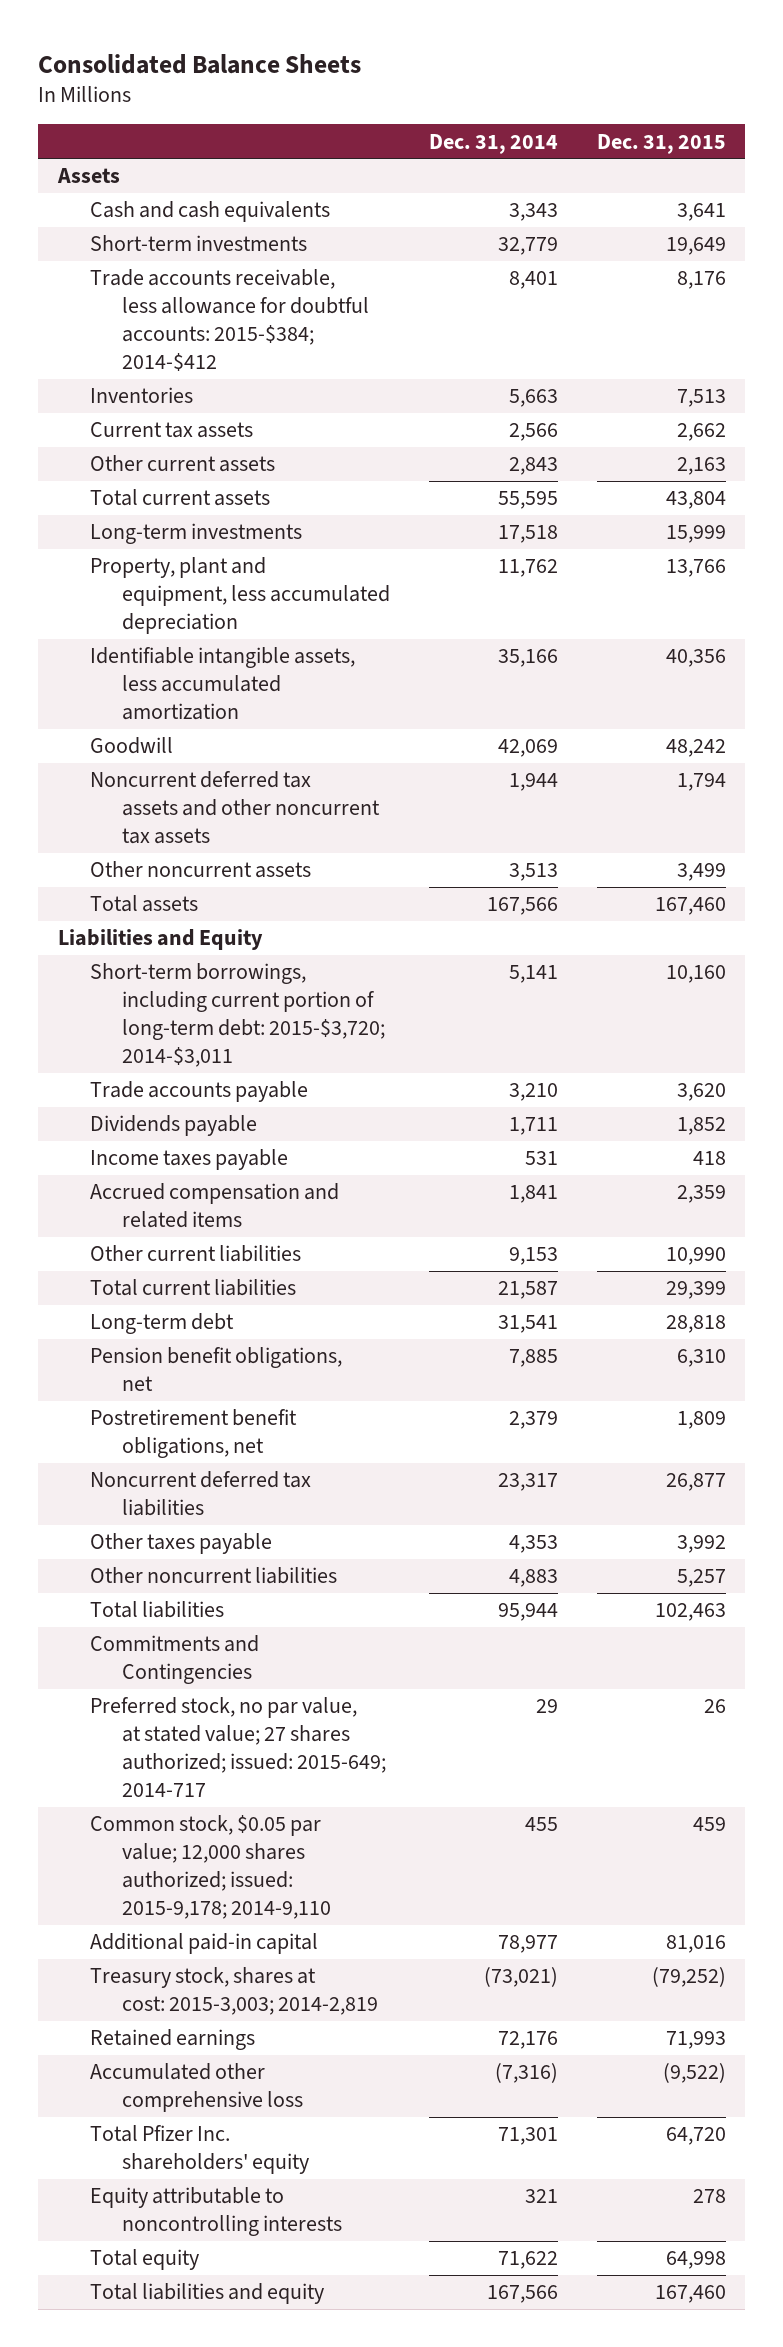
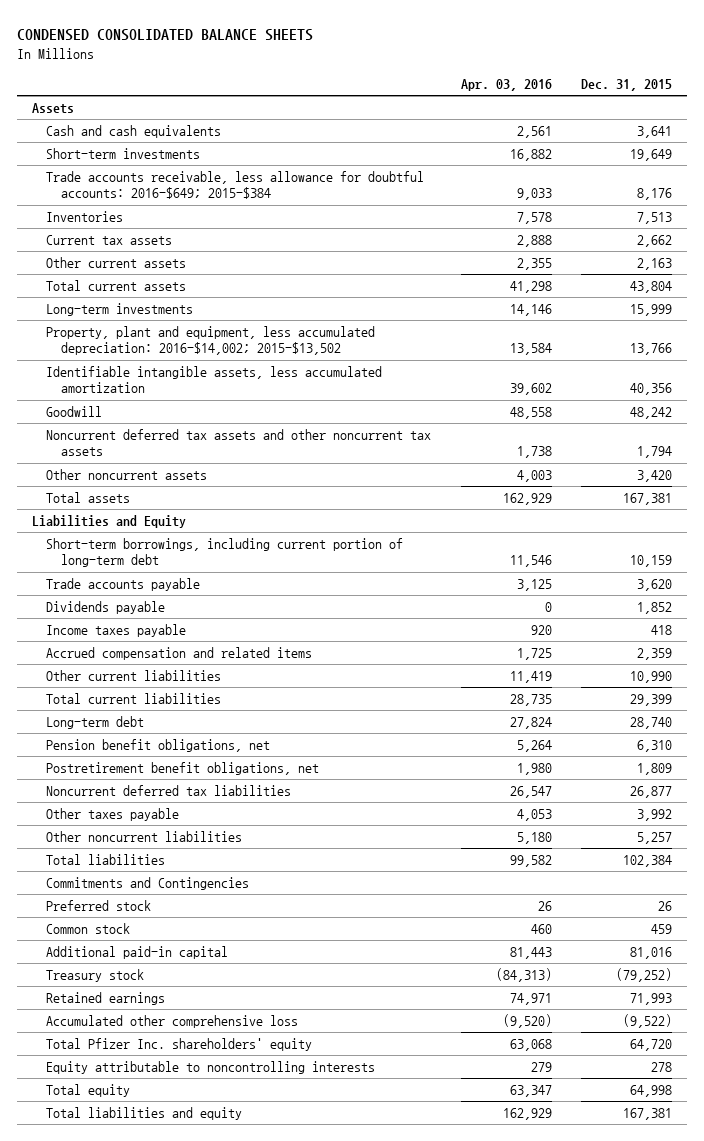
[38,53,362,74] Consolidated Balance Sheets -> [16,28,313,41] CONDENSED CONSOLIDATED BALANCE SHEETS
[428,133,558,154] Dec. 31, 2014 -> none
none -> [460,79,552,92] Apr. 03, 2016
[89,269,370,372] Trade accounts receivable, less allowance for doubtful accounts: 2015-$384; 2014-$412 -> [46,171,425,200] Trade accounts receivable, less allowance for doubtful accounts: 2016-$649; 2015-$384
[89,557,391,635] Property, plant and equipment, less accumulated depreciation -> [46,326,376,356] Property, plant and equipment, less accumulated depreciation: 2016-$14,002; 2015-$13,502
[676,863,726,882] 3,499 -> [637,470,673,483] 3,420
[654,897,726,916] 167,460 -> [623,493,673,506] 167,381
[89,963,386,1068] Short-term borrowings, including current portion of long-term debt: 2015-$3,720; 2014-$3,011 -> [46,538,404,568] Short-term borrowings, including current portion of long-term debt
[665,965,726,984] 10,160 -> [630,555,673,568] 10,159
[665,1315,726,1334] 28,818 -> [630,717,673,730] 28,740
[654,1603,726,1622] 102,463 -> [623,855,673,868] 102,384
[89,1697,387,1798] Preferred stock, no par value, at stated value; 27 shares authorized; issued: 2015-649; 2014-717 -> [46,900,152,912] Preferred stock
[89,1815,332,1920] Common stock, $0.05 par value; 12,000 shares authorized; issued: 2015-9,178; 2014-9,110 -> [46,923,131,935] Common stock
[89,1967,379,2016] Treasury stock, shares at cost: 2015-3,003; 2014-2,819 -> [46,969,145,983] Treasury stock
[654,2285,726,2304] 167,460 -> [623,1108,673,1121] 167,381

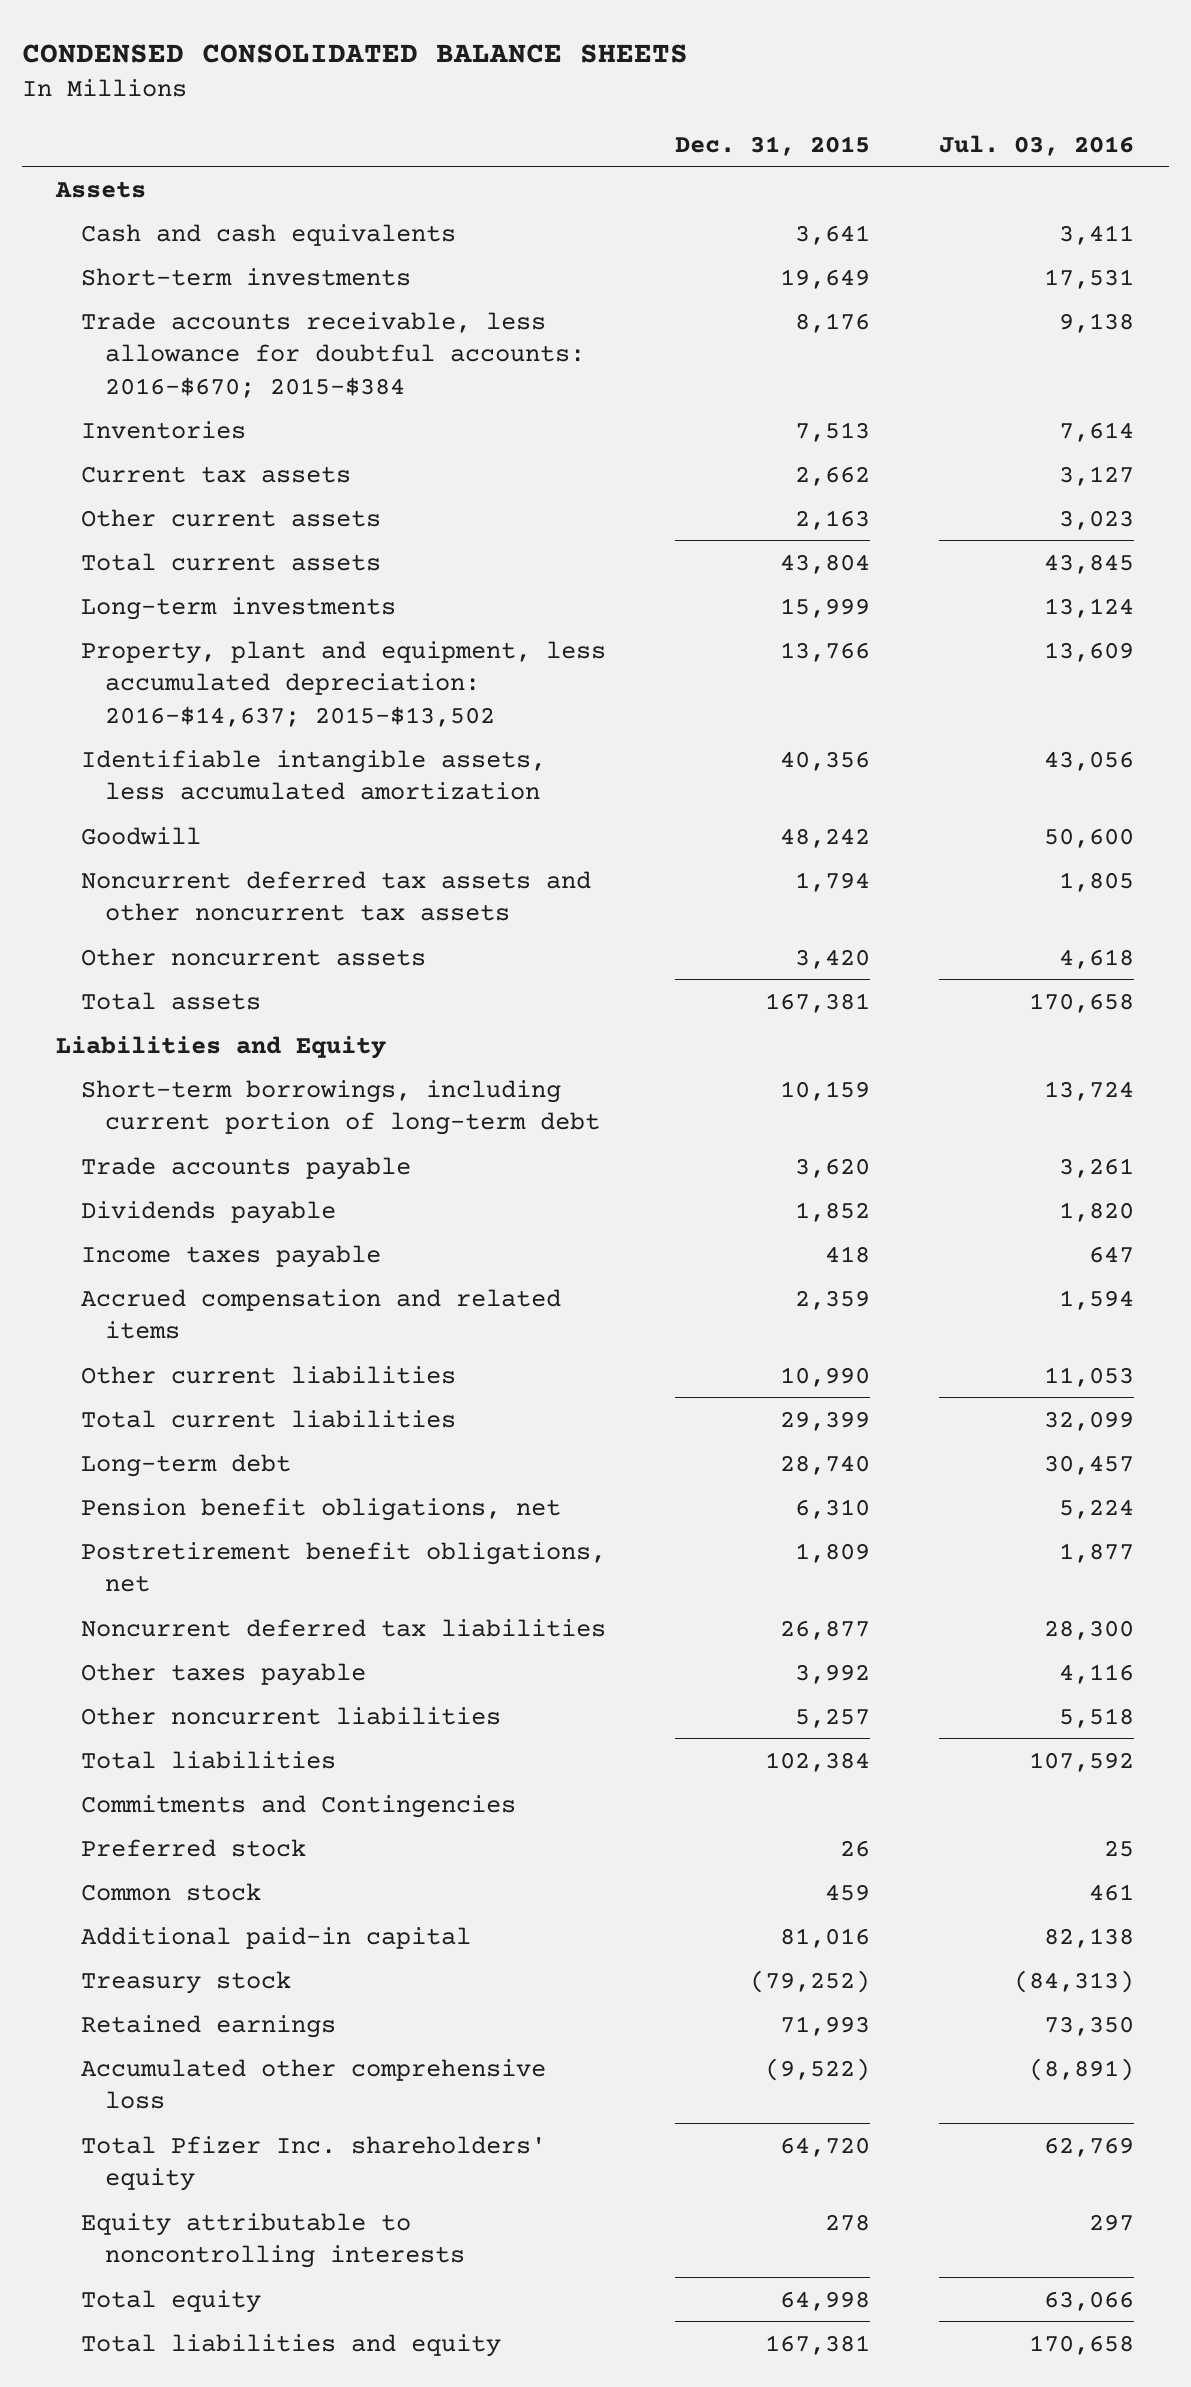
[460,79,552,92] Apr. 03, 2016 -> none
none -> [939,134,1135,156] Jul. 03, 2016
[46,171,425,200] Trade accounts receivable, less allowance for doubtful accounts: 2016-$649; 2015-$384 -> [80,311,586,398] Trade accounts receivable, less allowance for doubtful accounts: 2016-$670; 2015-$384
[46,326,376,356] Property, plant and equipment, less accumulated depreciation: 2016-$14,002; 2015-$13,502 -> [80,640,606,727] Property, plant and equipment, less accumulated depreciation: 2016-$14,637; 2015-$13,502

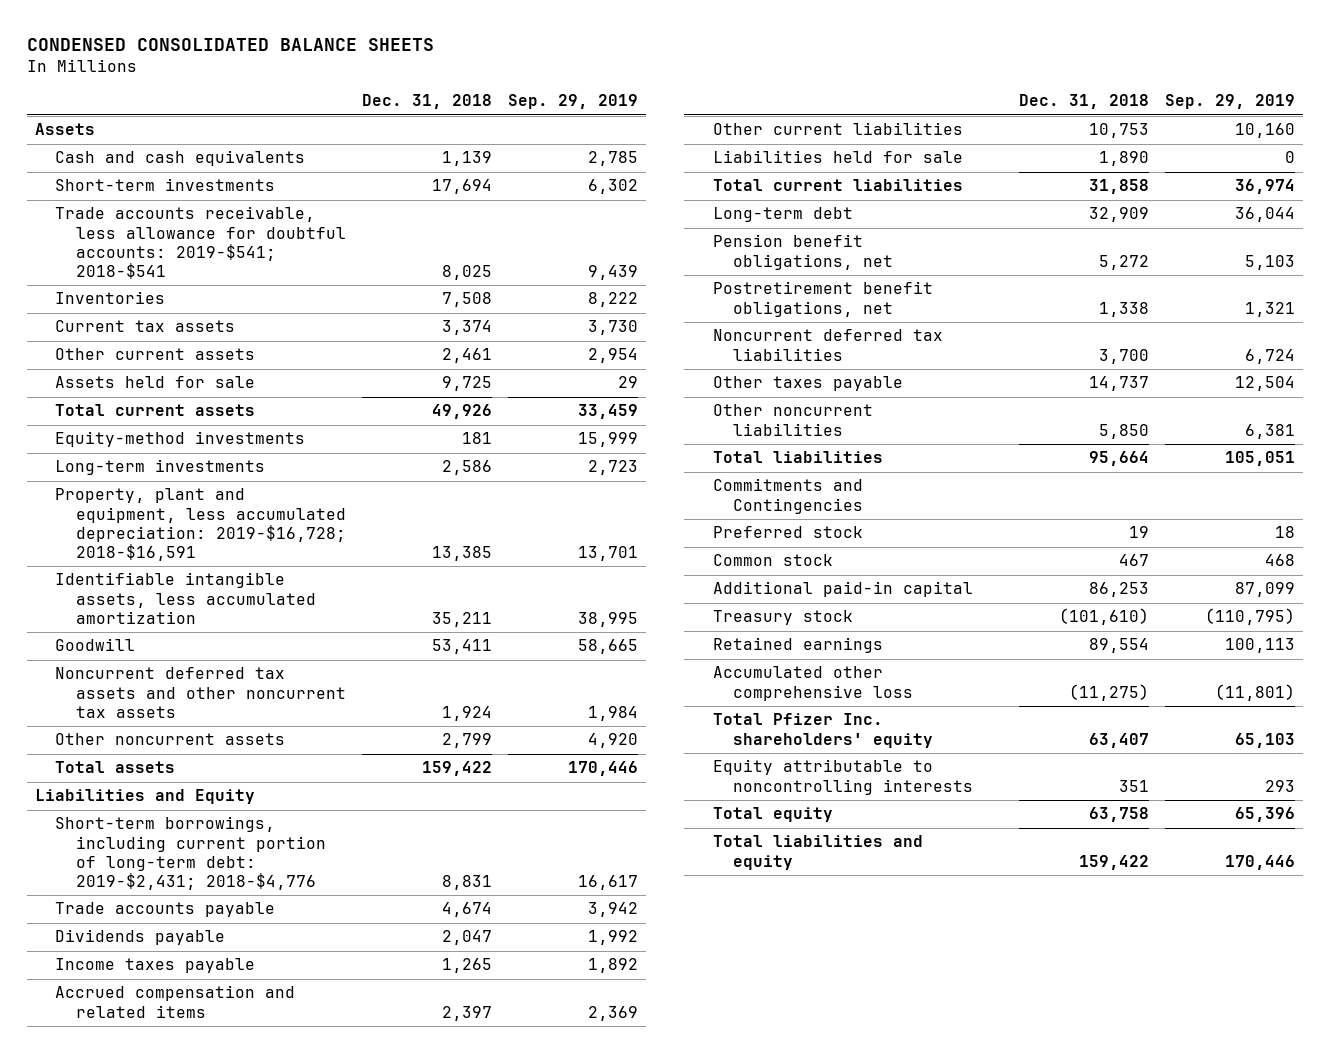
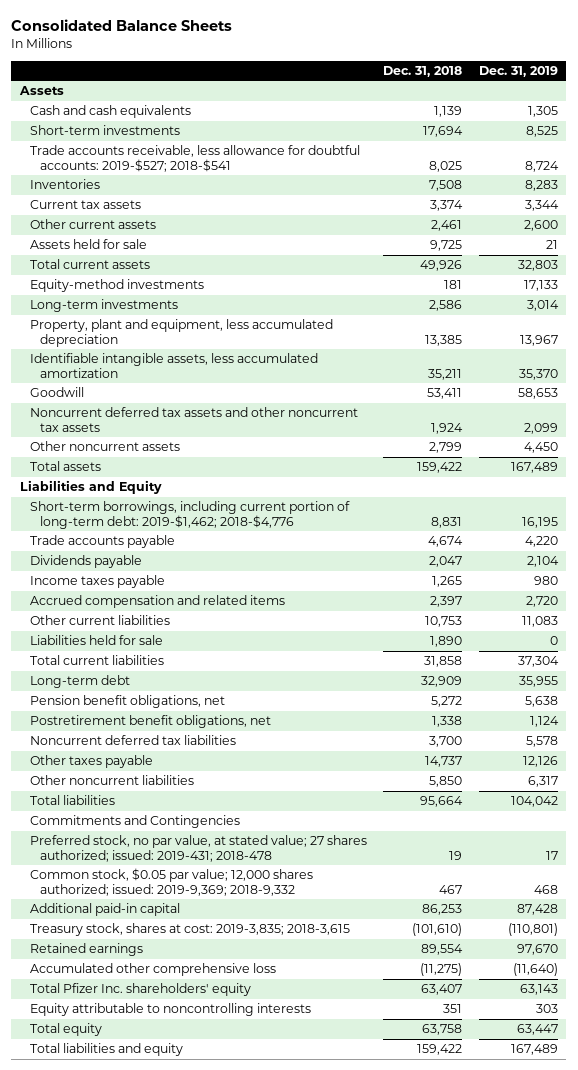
[26,37,434,51] CONDENSED CONSOLIDATED BALANCE SHEETS -> [11,18,233,31] Consolidated Balance Sheets
[507,94,638,110] Sep. 29, 2019 -> none
none -> [479,65,559,77] Dec. 31, 2019
[55,206,346,279] Trade accounts receivable, less allowance for doubtful accounts: 2019-$541; 2018-$541 -> [29,145,360,173] Trade accounts receivable, less allowance for doubtful accounts: 2019-$527; 2018-$541
[55,488,346,561] Property, plant and equipment, less accumulated depreciation: 2019-$16,728; 2018-$16,591 -> [29,319,333,348] Property, plant and equipment, less accumulated depreciation
[55,816,326,890] Short-term borrowings, including current portion of long-term debt: 2019-$2,431; 2018-$4,776 -> [29,501,350,530] Short-term borrowings, including current portion of long-term debt: 2019-$1,462; 2018-$4,776
[712,526,863,539] Preferred stock -> [29,835,367,863] Preferred stock, no par value, at stated value; 27 shares authorized; issued: 2019-431; 2018-478
[712,554,833,567] Common stock -> [29,868,313,897] Common stock, $0.05 par value; 12,000 shares authorized; issued: 2019-9,369; 2018-9,332
[712,610,853,626] Treasury stock -> [29,923,350,937] Treasury stock, shares at cost: 2019-3,835; 2018-3,615

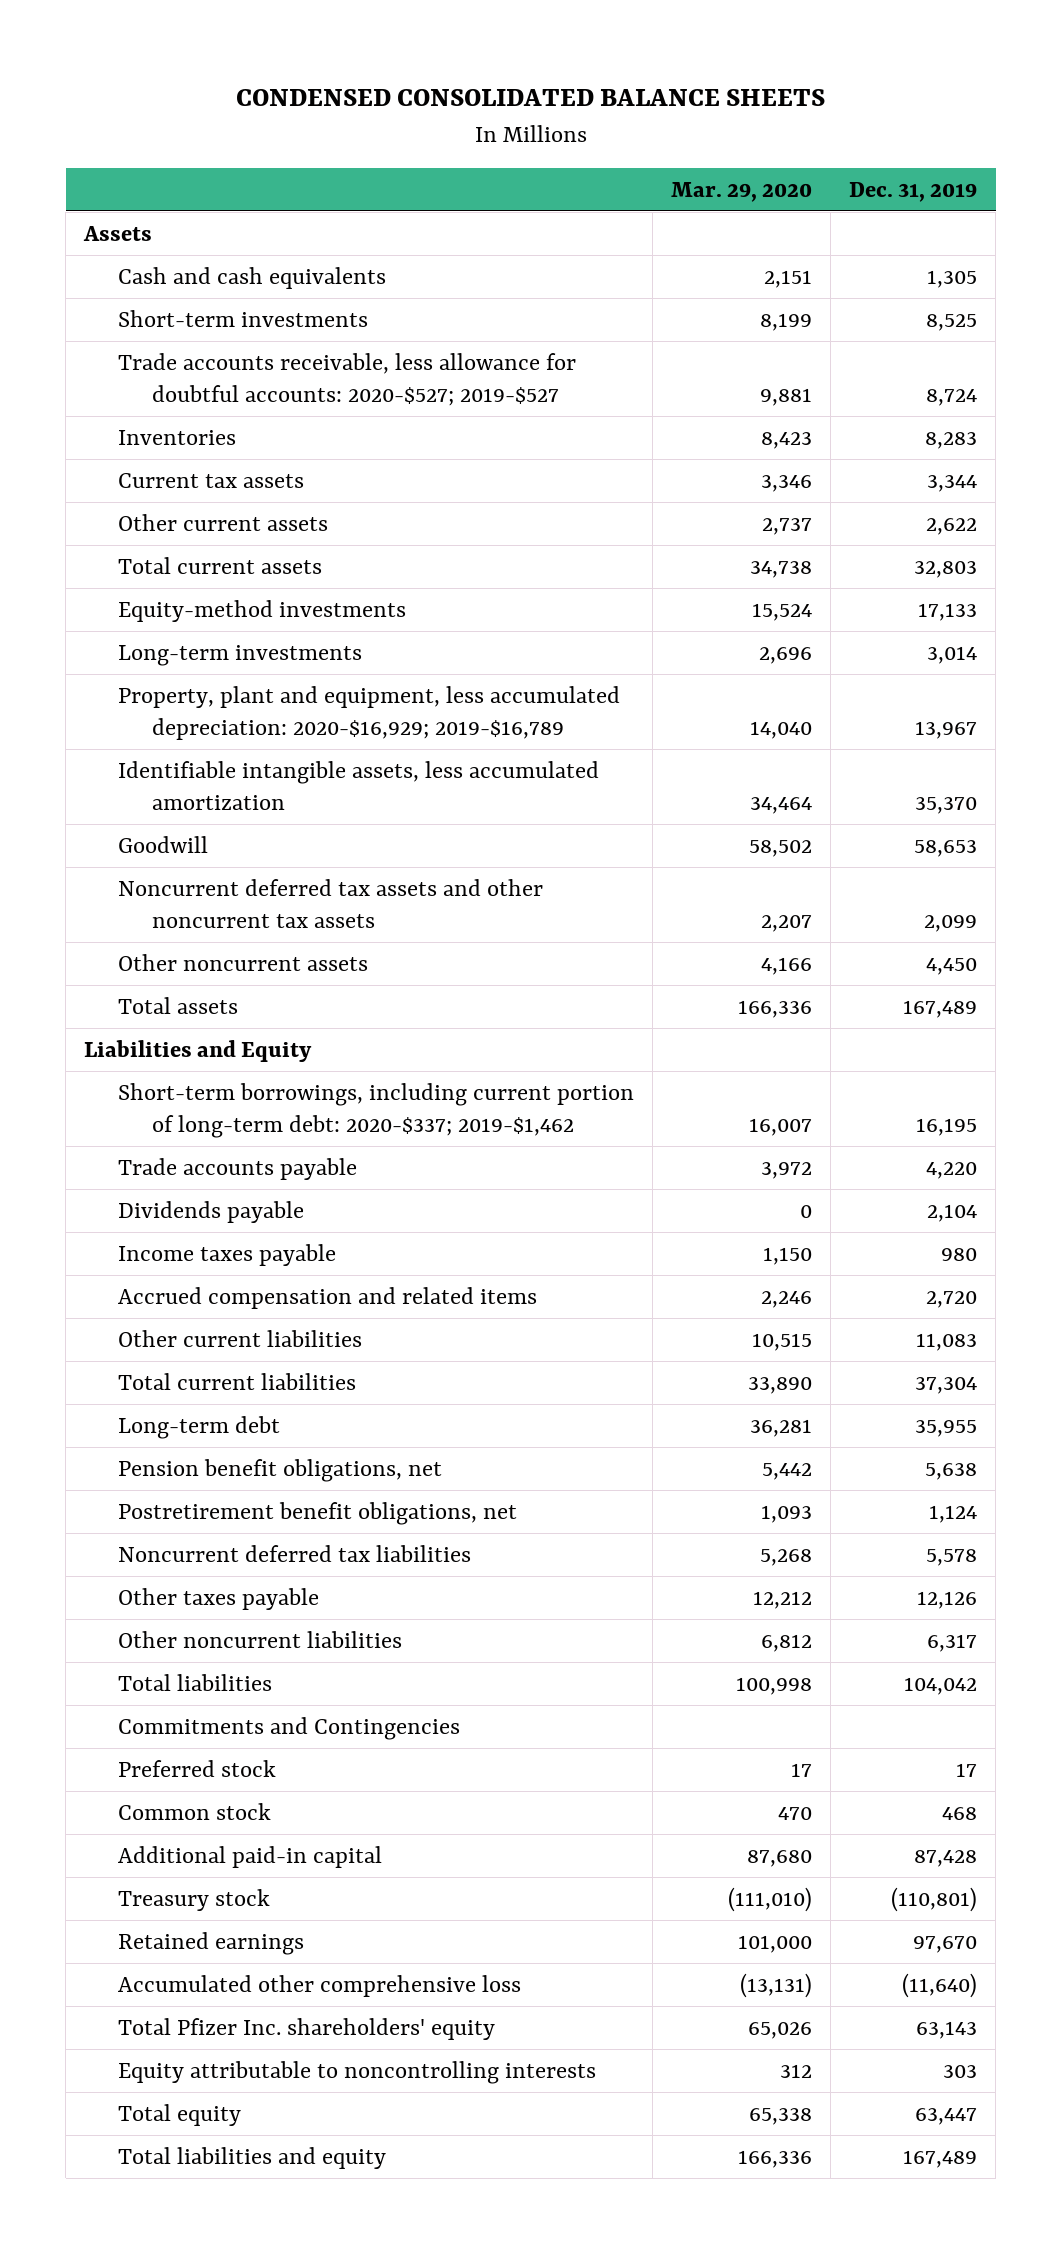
[11,18,233,31] Consolidated Balance Sheets -> [235,89,825,107] CONDENSED CONSOLIDATED BALANCE SHEETS
[383,65,463,77] Dec. 31, 2018 -> none
none -> [671,181,813,202] Mar. 29, 2020
[29,145,360,173] Trade accounts receivable, less allowance for doubtful accounts: 2019-$527; 2018-$541 -> [118,352,577,406] Trade accounts receivable, less allowance for doubtful accounts: 2020-$527; 2019-$527
[29,239,147,250] Assets held for sale -> none
[524,220,559,232] 2,600 -> [926,517,978,535] 2,622
[29,319,333,348] Property, plant and equipment, less accumulated depreciation -> [118,685,621,740] Property, plant and equipment, less accumulated depreciation: 2020-$16,929; 2019-$16,789
[29,501,350,530] Short-term borrowings, including current portion of long-term debt: 2019-$1,462; 2018-$4,776 -> [118,1082,635,1138] Short-term borrowings, including current portion of long-term debt: 2020-$337; 2019-$1,462
[29,635,163,646] Liabilities held for sale -> none
[29,835,367,863] Preferred stock, no par value, at stated value; 27 shares authorized; issued: 2019-431; 2018-478 -> [118,1759,277,1777] Preferred stock
[29,868,313,897] Common stock, $0.05 par value; 12,000 shares authorized; issued: 2019-9,369; 2018-9,332 -> [118,1802,272,1820] Common stock
[29,923,350,937] Treasury stock, shares at cost: 2019-3,835; 2018-3,615 -> [118,1888,271,1911] Treasury stock

